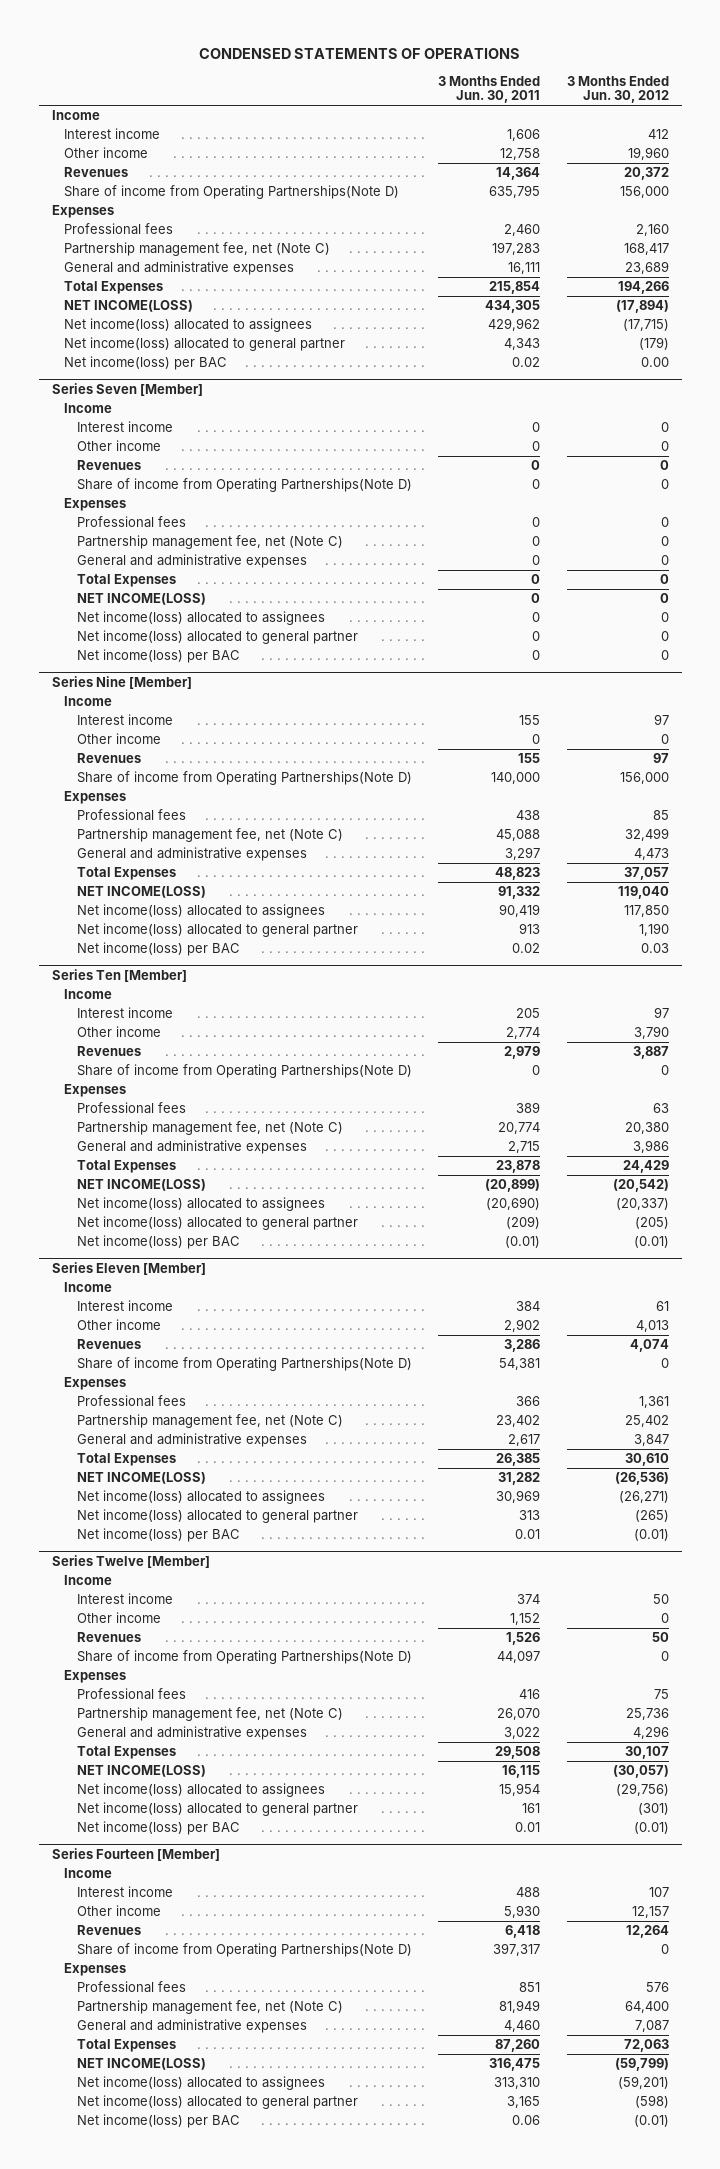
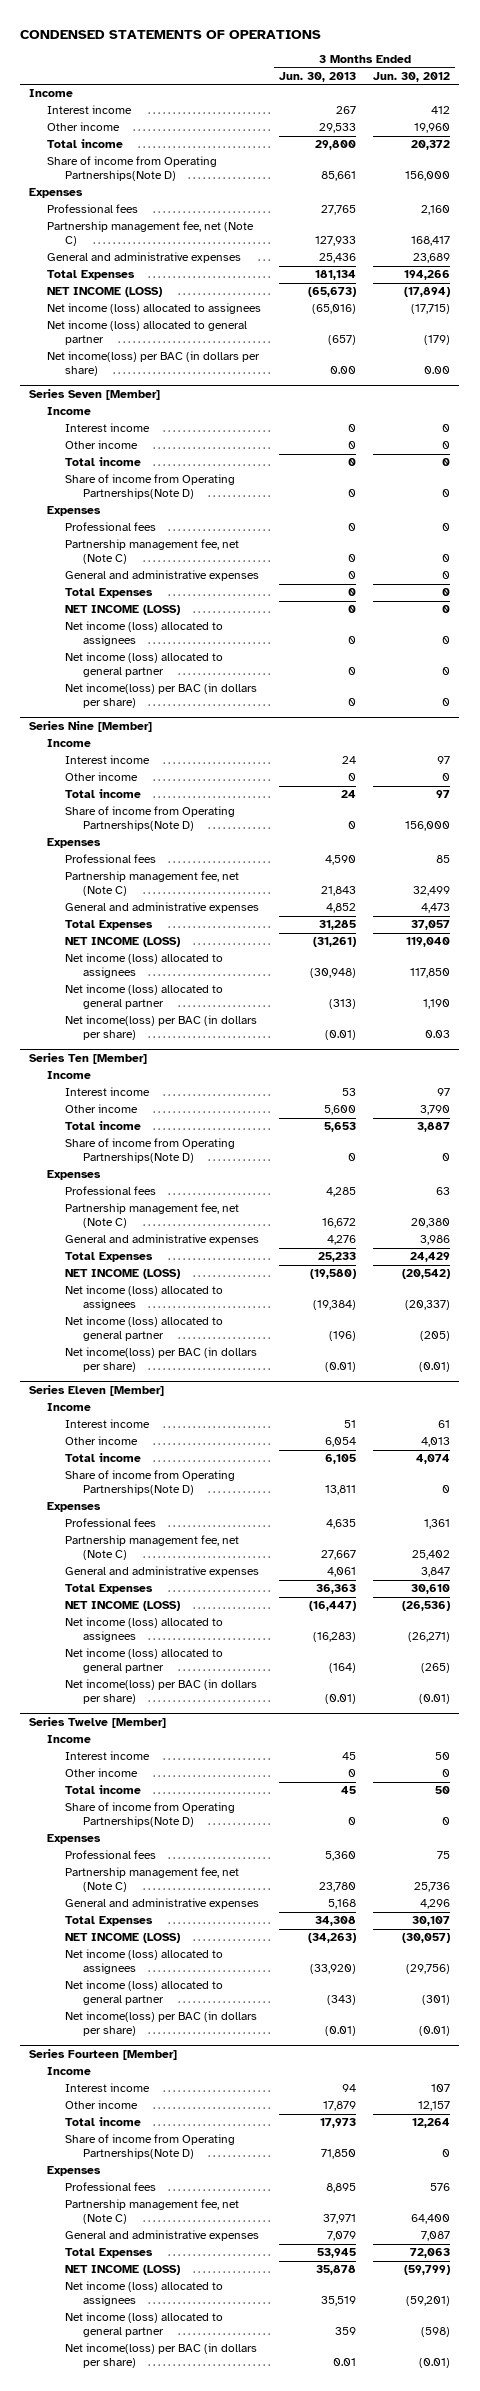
[438,75,541,104] 3 Months Ended Jun. 30, 2011 -> none
none -> [278,71,356,82] Jun. 30, 2013
[64,167,129,178] Revenues -> [47,139,124,149] Total income
[64,300,194,313] NET INCOME(LOSS) -> [47,287,163,298] NET INCOME (LOSS)
[64,318,313,333] Net income(loss) allocated to assignees -> [47,303,262,315] Net income (loss) allocated to assignees
[64,337,346,352] Net income(loss) allocated to general partner -> [47,320,248,346] Net income (loss) allocated to general partner
[64,356,228,371] Net income(loss) per BAC -> [47,351,261,377] Net income(loss) per BAC (in dollars per share)
[77,460,142,471] Revenues -> [65,457,142,467] Total income
[77,593,207,606] NET INCOME(LOSS) -> [65,605,181,616] NET INCOME (LOSS)
[77,611,326,626] Net income(loss) allocated to assignees -> [65,621,224,647] Net income (loss) allocated to assignees
[77,630,359,645] Net income(loss) allocated to general partner -> [65,652,224,678] Net income (loss) allocated to general partner
[77,649,241,664] Net income(loss) per BAC -> [65,683,258,709] Net income(loss) per BAC (in dollars per share)
[77,753,142,764] Revenues -> [65,789,142,799] Total income
[77,886,207,899] NET INCOME(LOSS) -> [65,937,181,948] NET INCOME (LOSS)
[77,904,326,919] Net income(loss) allocated to assignees -> [65,953,224,979] Net income (loss) allocated to assignees
[77,923,359,938] Net income(loss) allocated to general partner -> [65,984,224,1010] Net income (loss) allocated to general partner
[77,942,241,957] Net income(loss) per BAC -> [65,1015,258,1041] Net income(loss) per BAC (in dollars per share)
[77,1046,142,1057] Revenues -> [65,1121,142,1131] Total income
[77,1179,207,1192] NET INCOME(LOSS) -> [65,1269,181,1280] NET INCOME (LOSS)
[77,1197,326,1212] Net income(loss) allocated to assignees -> [65,1285,224,1311] Net income (loss) allocated to assignees
[77,1216,359,1231] Net income(loss) allocated to general partner -> [65,1316,224,1342] Net income (loss) allocated to general partner
[77,1235,241,1250] Net income(loss) per BAC -> [65,1347,258,1373] Net income(loss) per BAC (in dollars per share)
[77,1339,142,1350] Revenues -> [65,1453,142,1463] Total income
[77,1472,207,1485] NET INCOME(LOSS) -> [65,1601,181,1612] NET INCOME (LOSS)
[77,1490,326,1505] Net income(loss) allocated to assignees -> [65,1617,224,1643] Net income (loss) allocated to assignees
[77,1509,359,1524] Net income(loss) allocated to general partner -> [65,1648,224,1674] Net income (loss) allocated to general partner
[77,1528,241,1543] Net income(loss) per BAC -> [65,1679,258,1705] Net income(loss) per BAC (in dollars per share)
[77,1632,142,1643] Revenues -> [65,1785,142,1795] Total income
[77,1765,207,1778] NET INCOME(LOSS) -> [65,1933,181,1944] NET INCOME (LOSS)
[77,1783,326,1798] Net income(loss) allocated to assignees -> [65,1949,224,1975] Net income (loss) allocated to assignees
[77,1802,359,1817] Net income(loss) allocated to general partner -> [65,1980,224,2006] Net income (loss) allocated to general partner
[77,1821,241,1836] Net income(loss) per BAC -> [65,2011,258,2037] Net income(loss) per BAC (in dollars per share)
[77,1925,142,1936] Revenues -> [65,2117,142,2127] Total income
[77,2058,207,2071] NET INCOME(LOSS) -> [65,2265,181,2276] NET INCOME (LOSS)
[77,2076,326,2091] Net income(loss) allocated to assignees -> [65,2281,224,2307] Net income (loss) allocated to assignees
[77,2095,359,2110] Net income(loss) allocated to general partner -> [65,2312,224,2338] Net income (loss) allocated to general partner
[77,2114,241,2129] Net income(loss) per BAC -> [65,2343,258,2369] Net income(loss) per BAC (in dollars per share)

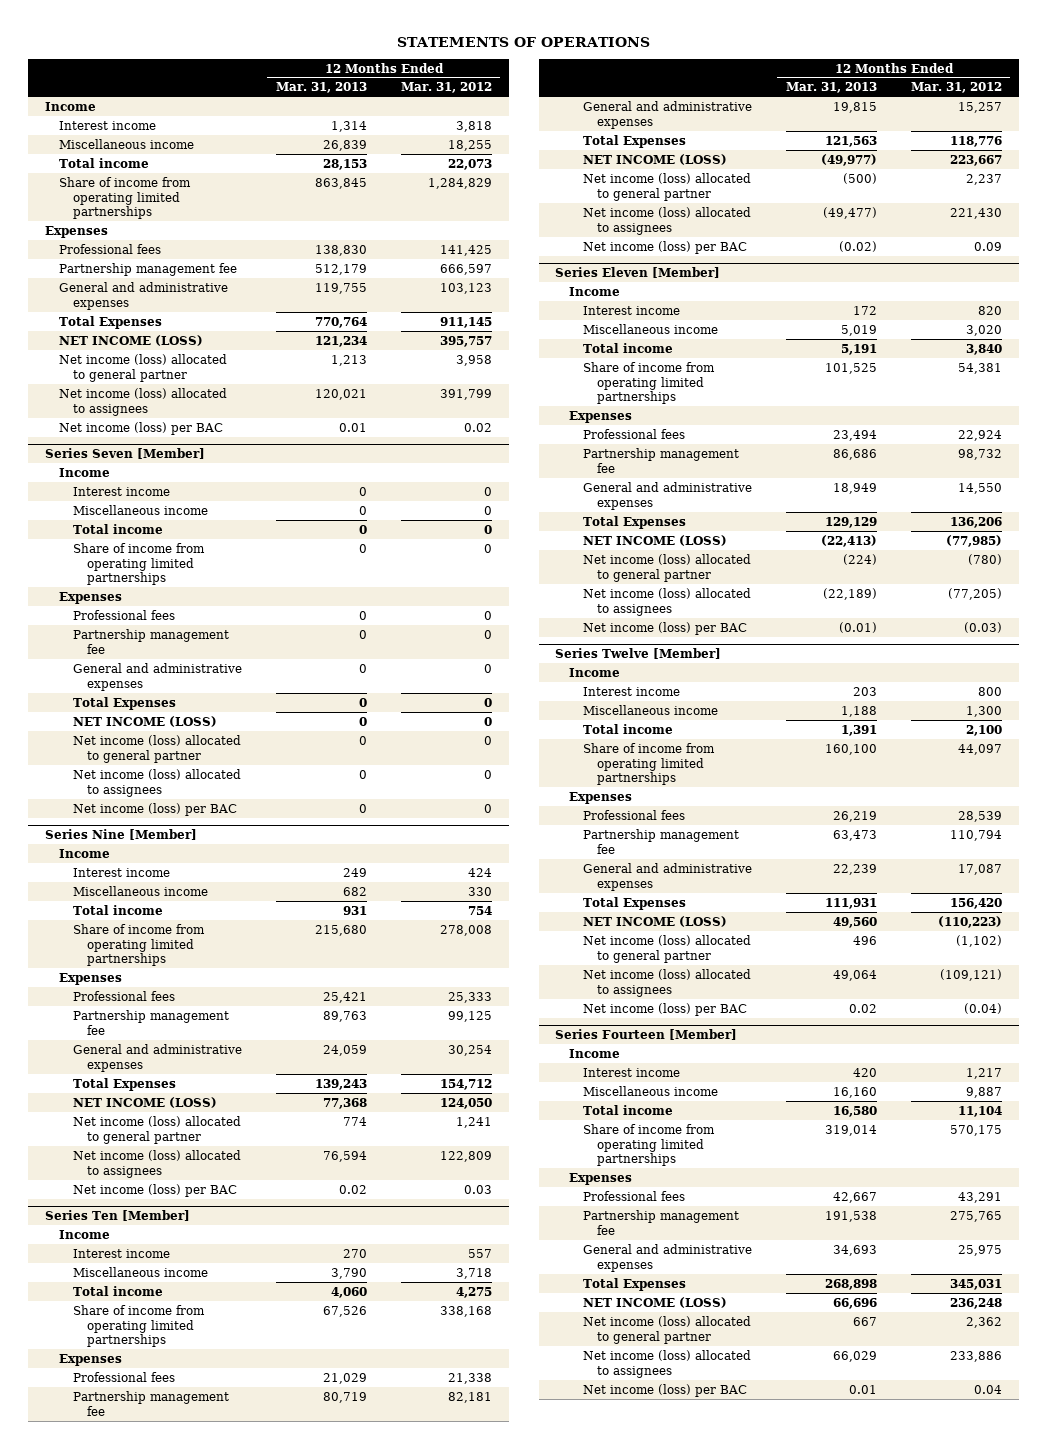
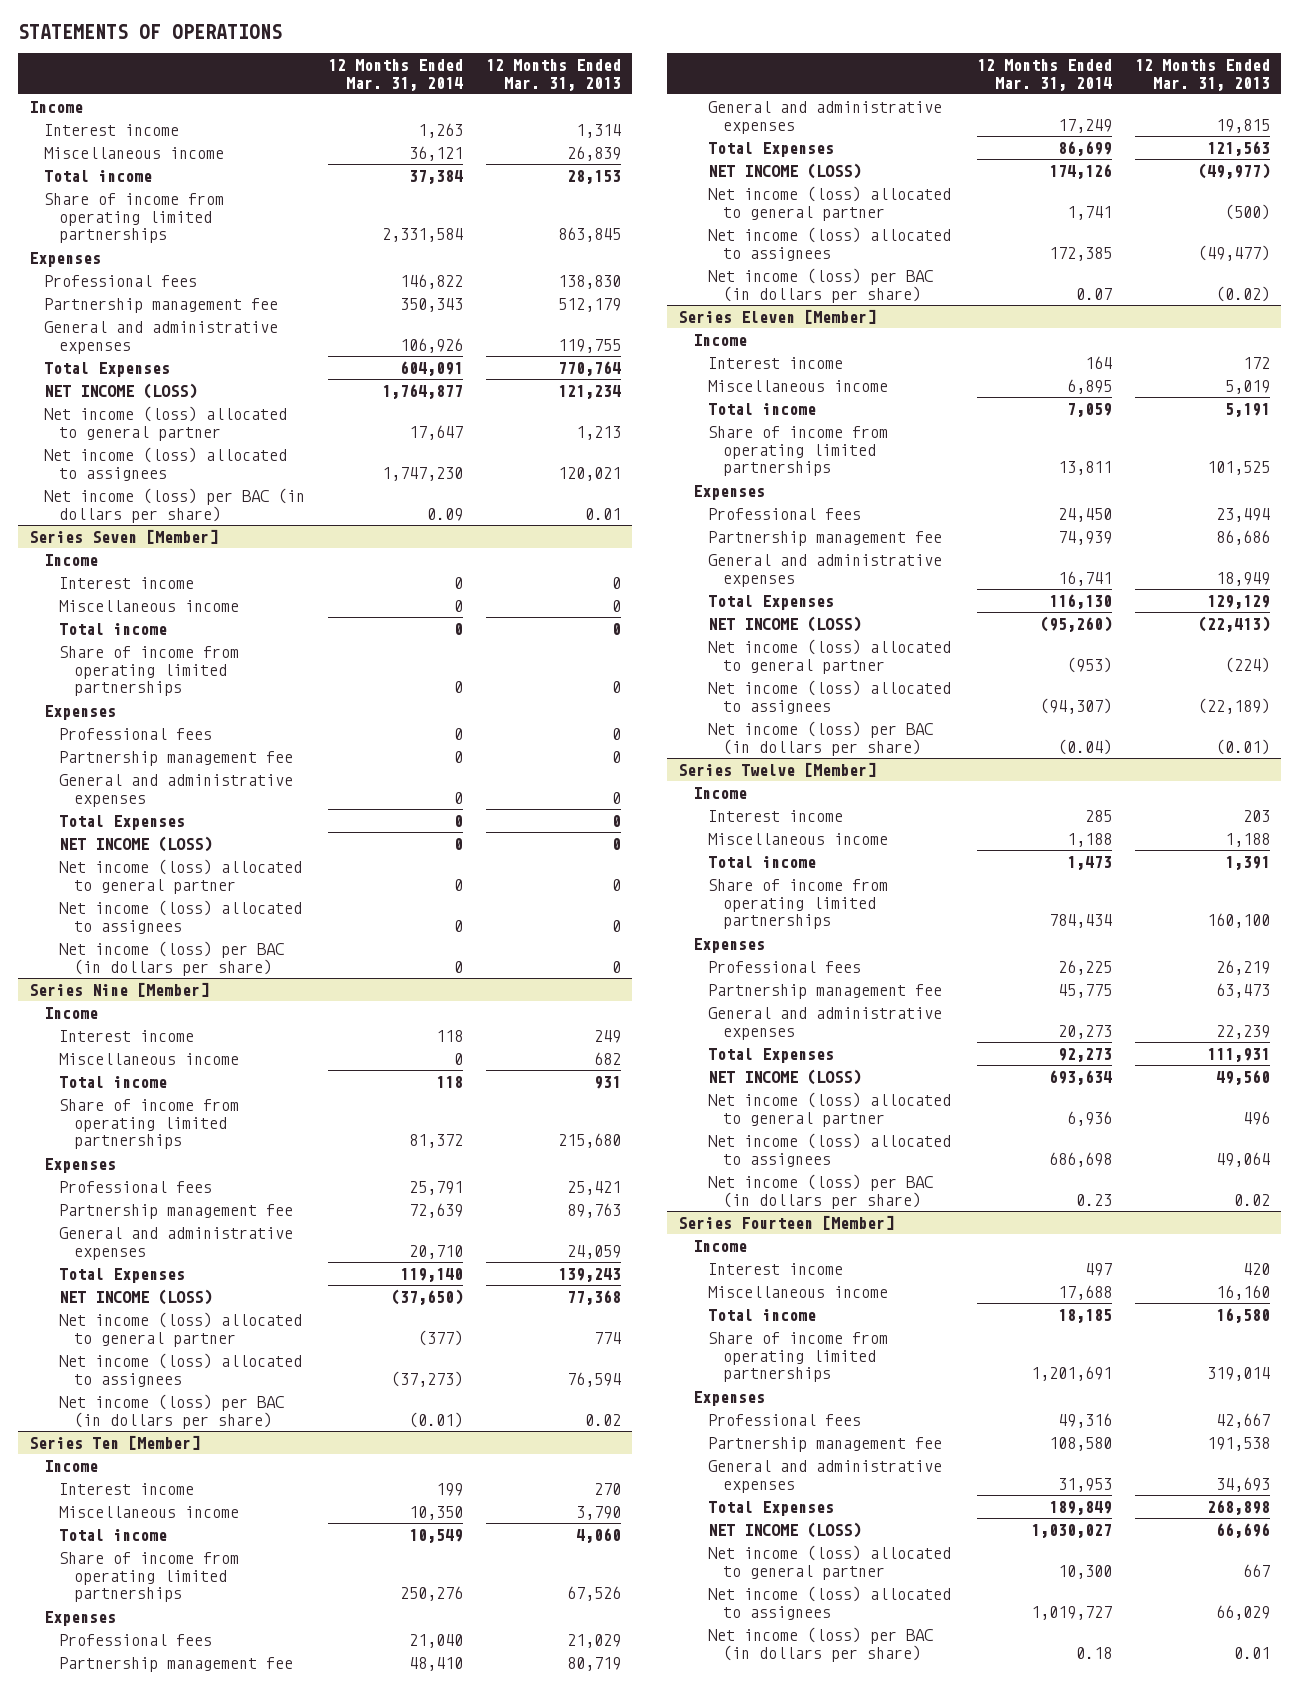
[400,82,492,94] Mar. 31, 2012 -> none
none -> [328,58,464,91] 12 Months Ended Mar. 31, 2014
[59,421,224,435] Net income (loss) per BAC -> [44,488,306,523] Net income (loss) per BAC (in dollars per share)
[72,802,237,816] Net income (loss) per BAC -> [59,941,285,976] Net income (loss) per BAC (in dollars per share)
[72,1183,237,1197] Net income (loss) per BAC -> [59,1394,285,1429] Net income (loss) per BAC (in dollars per share)
[583,240,748,254] Net income (loss) per BAC -> [708,268,934,303] Net income (loss) per BAC (in dollars per share)
[583,621,748,635] Net income (loss) per BAC -> [708,721,934,756] Net income (loss) per BAC (in dollars per share)
[583,1002,748,1016] Net income (loss) per BAC -> [708,1174,934,1209] Net income (loss) per BAC (in dollars per share)
[583,1383,748,1397] Net income (loss) per BAC -> [708,1627,934,1662] Net income (loss) per BAC (in dollars per share)

